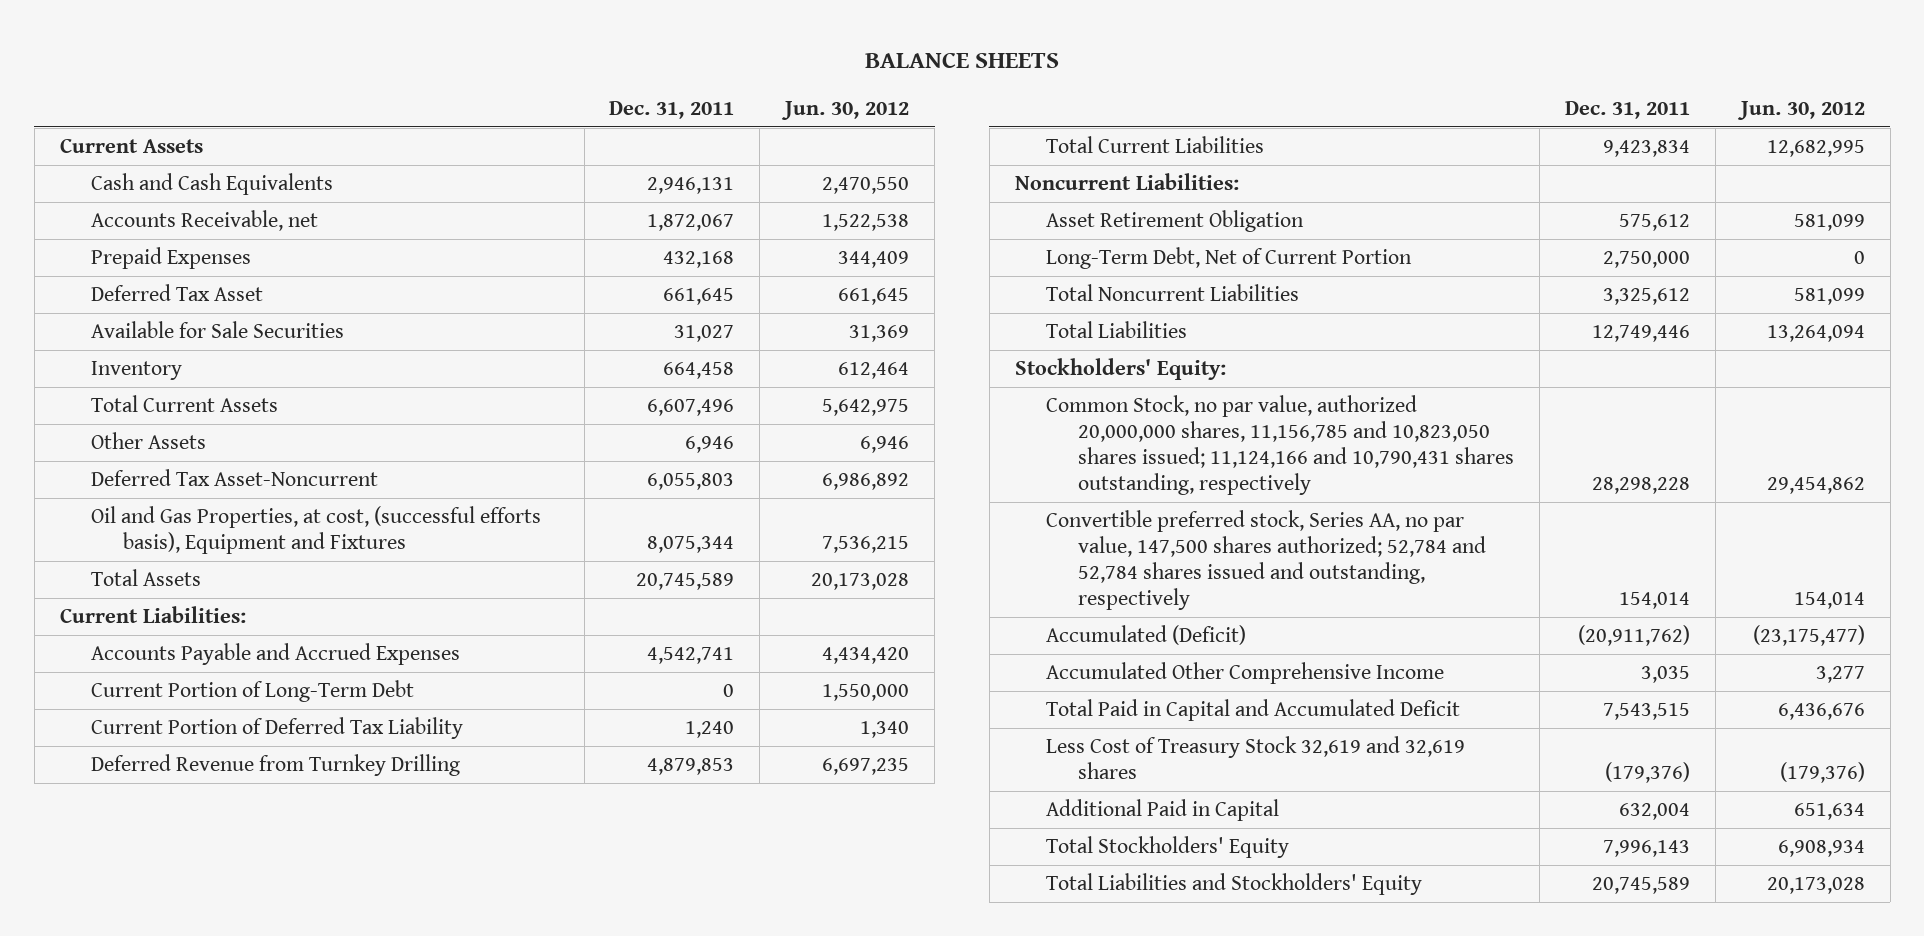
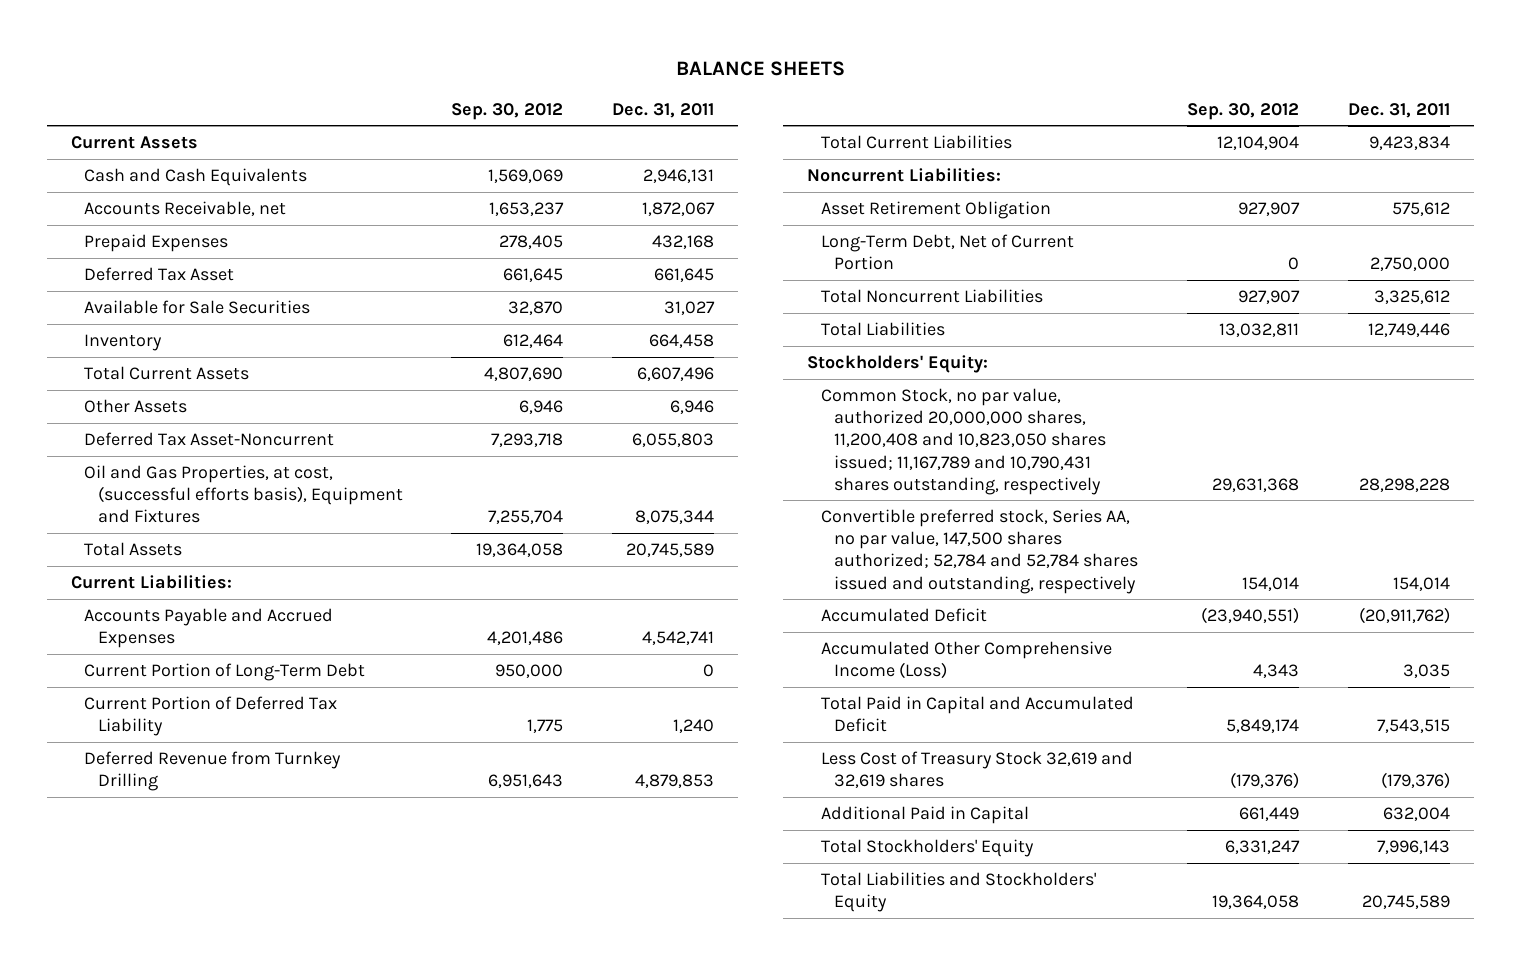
[781,101,910,121] Jun. 30, 2012 -> none
none -> [451,102,564,120] Sep. 30, 2012
[1046,395,1514,496] Common Stock, no par value, authorized 20,000,000 shares, 11,156,785 and 10,823,050 shares issued; 11,124,166 and 10,790,431 shares outstanding, respectively -> [820,388,1106,495] Common Stock, no par value, authorized 20,000,000 shares, 11,200,408 and 10,823,050 shares issued; 11,167,789 and 10,790,431 shares outstanding, respectively
[1046,625,1247,646] Accumulated (Deficit) -> [820,608,987,623] Accumulated Deficit
[1046,662,1445,685] Accumulated Other Comprehensive Income -> [820,641,1112,680] Accumulated Other Comprehensive Income (Loss)

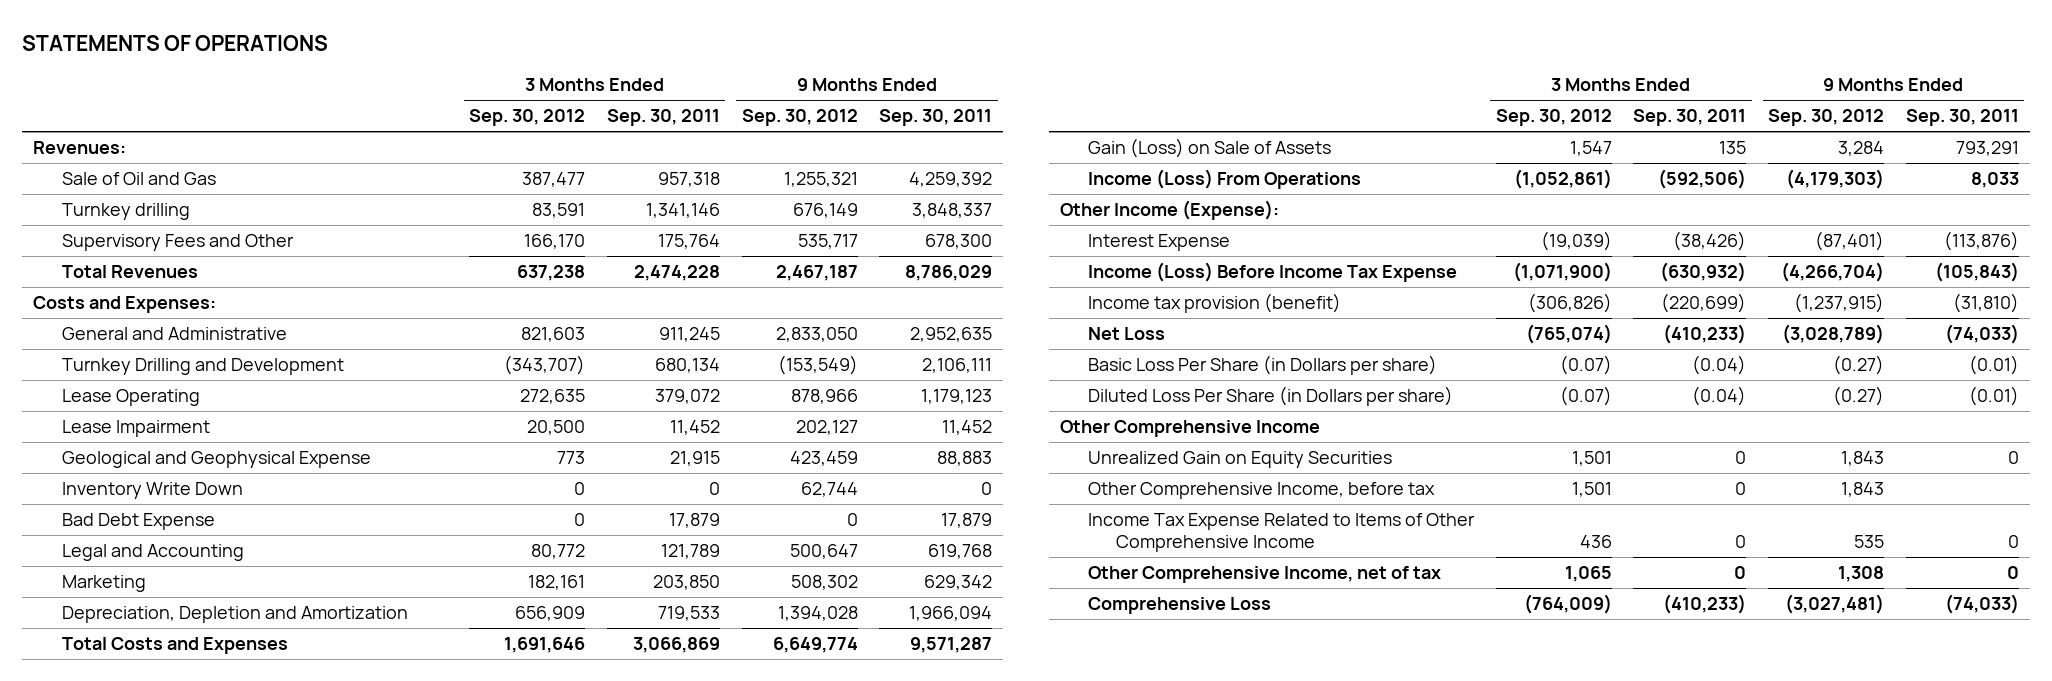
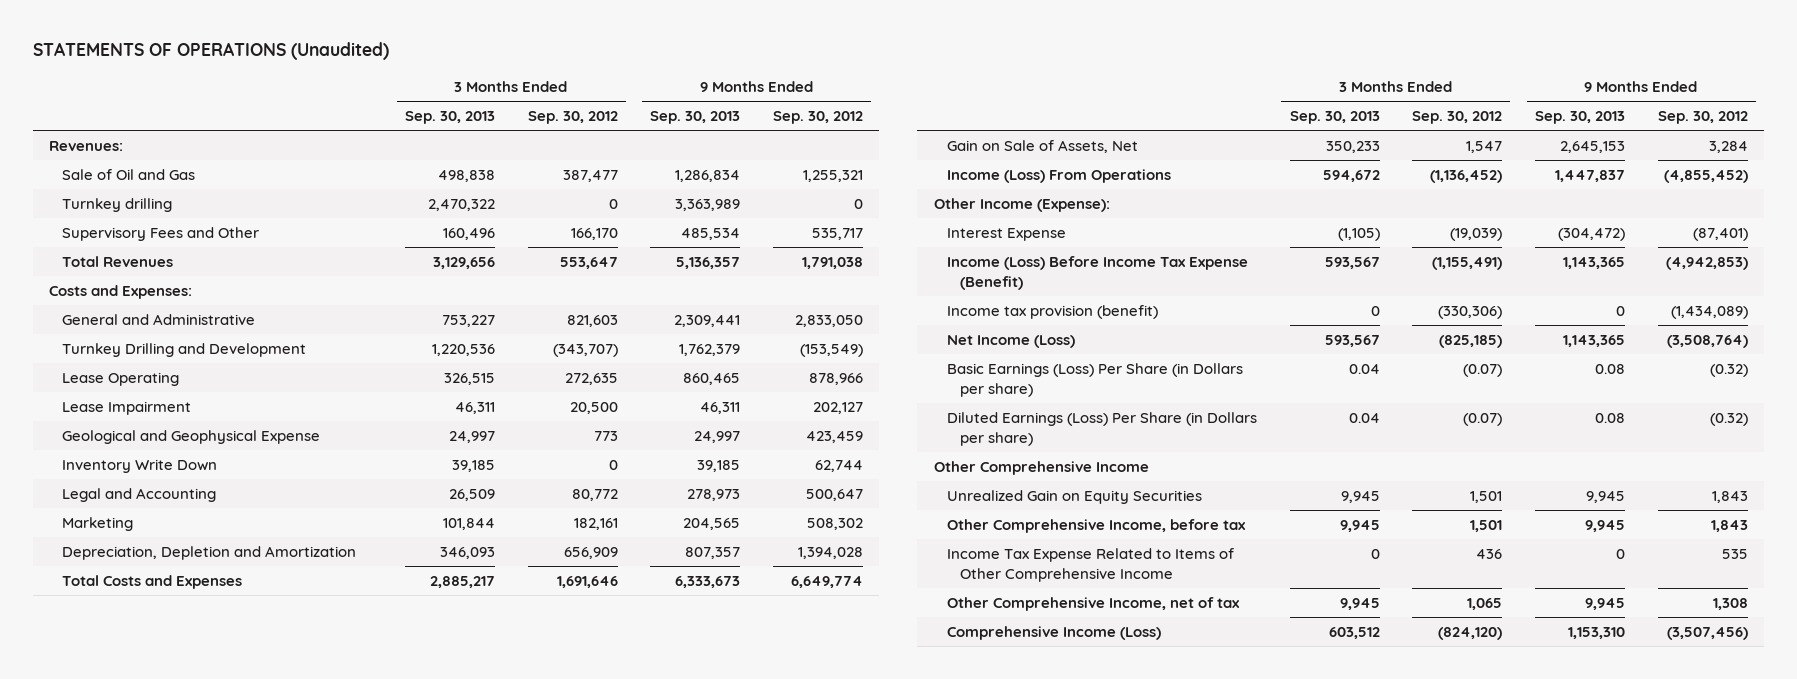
[22,34,329,51] STATEMENTS OF OPERATIONS -> [32,42,389,61] STATEMENTS OF OPERATIONS (Unaudited)
[607,109,721,127] Sep. 30, 2011 -> none
[879,109,993,127] Sep. 30, 2011 -> none
none -> [404,111,495,125] Sep. 30, 2013
none -> [650,111,741,125] Sep. 30, 2013
[532,203,586,219] 83,591 -> [608,199,618,210] 0
[792,203,858,219] 676,149 -> [854,199,864,210] 0
[517,265,586,282] 637,238 -> [559,257,618,270] 553,647
[775,265,858,282] 2,467,187 -> [802,257,864,270] 1,791,038
[61,513,215,531] Bad Debt Expense -> none
[1088,138,1332,159] Gain (Loss) on Sale of Assets -> [946,140,1138,154] Gain on Sale of Assets, Net
[1513,169,1612,190] (1,052,861) -> [1430,170,1503,184] (1,136,452)
[1786,169,1885,190] (4,179,303) -> [1663,170,1748,184] (4,855,452)
[1088,262,1458,283] Income (Loss) Before Income Tax Expense -> [946,256,1248,290] Income (Loss) Before Income Tax Expense (Benefit)
[1512,262,1612,283] (1,071,900) -> [1432,257,1503,271] (1,155,491)
[1781,262,1885,283] (4,266,704) -> [1665,257,1748,271] (4,942,853)
[1527,293,1612,314] (306,826) -> [1438,306,1503,320] (330,306)
[1794,293,1885,314] (1,237,915) -> [1670,306,1748,320] (1,434,089)
[1088,327,1166,341] Net Loss -> [946,335,1075,349] Net Income (Loss)
[1525,324,1612,345] (765,074) -> [1439,335,1503,349] (825,185)
[1782,324,1885,345] (3,028,789) -> [1666,335,1748,349] (3,508,764)
[1088,355,1438,376] Basic Loss Per Share (in Dollars per share) -> [946,363,1243,397] Basic Earnings (Loss) Per Share (in Dollars per share)
[1833,355,1885,376] (0.27) -> [1709,364,1748,378] (0.32)
[1088,386,1454,407] Diluted Loss Per Share (in Dollars per share) -> [946,412,1257,446] Diluted Earnings (Loss) Per Share (in Dollars per share)
[1833,386,1885,407] (0.27) -> [1709,413,1748,427] (0.32)
[1088,597,1272,615] Comprehensive Loss -> [946,626,1161,641] Comprehensive Income (Loss)
[1523,594,1612,615] (764,009) -> [1438,627,1503,641] (824,120)
[1785,594,1885,615] (3,027,481) -> [1666,627,1748,641] (3,507,456)

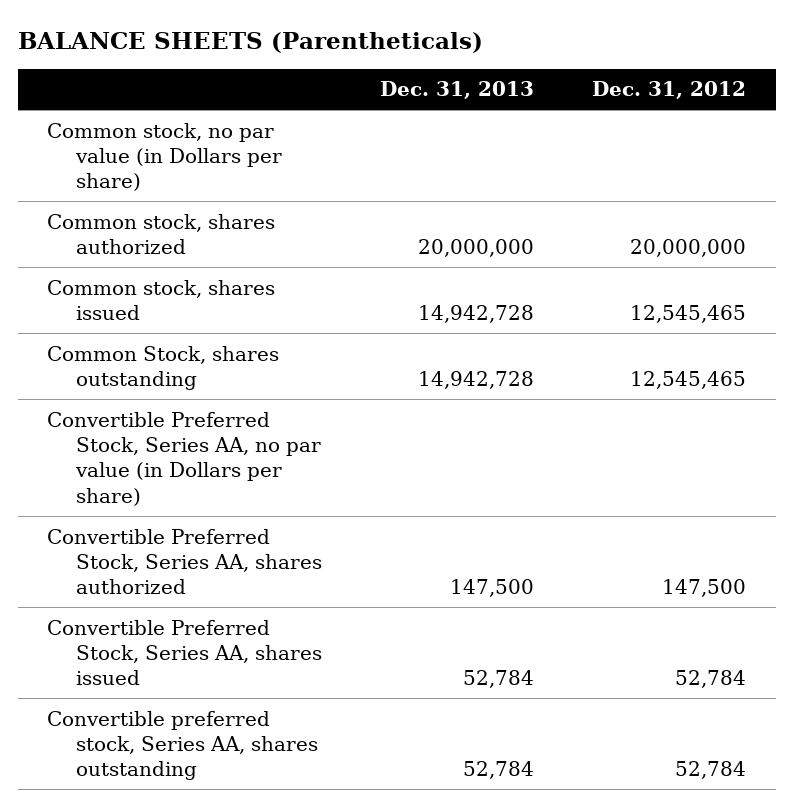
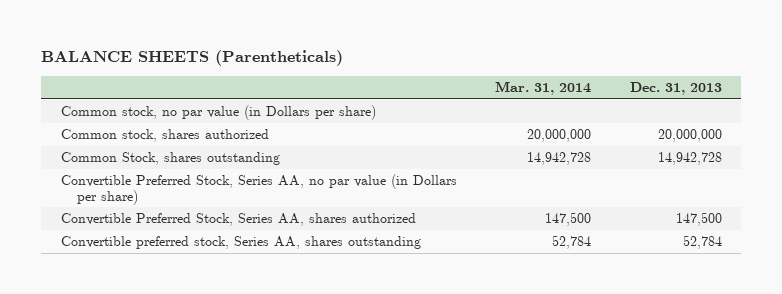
[592,81,747,100] Dec. 31, 2012 -> none
none -> [495,81,592,96] Mar. 31, 2014
[46,279,275,320] Common stock, shares issued -> none
[46,619,323,686] Convertible Preferred Stock, Series AA, shares issued -> none

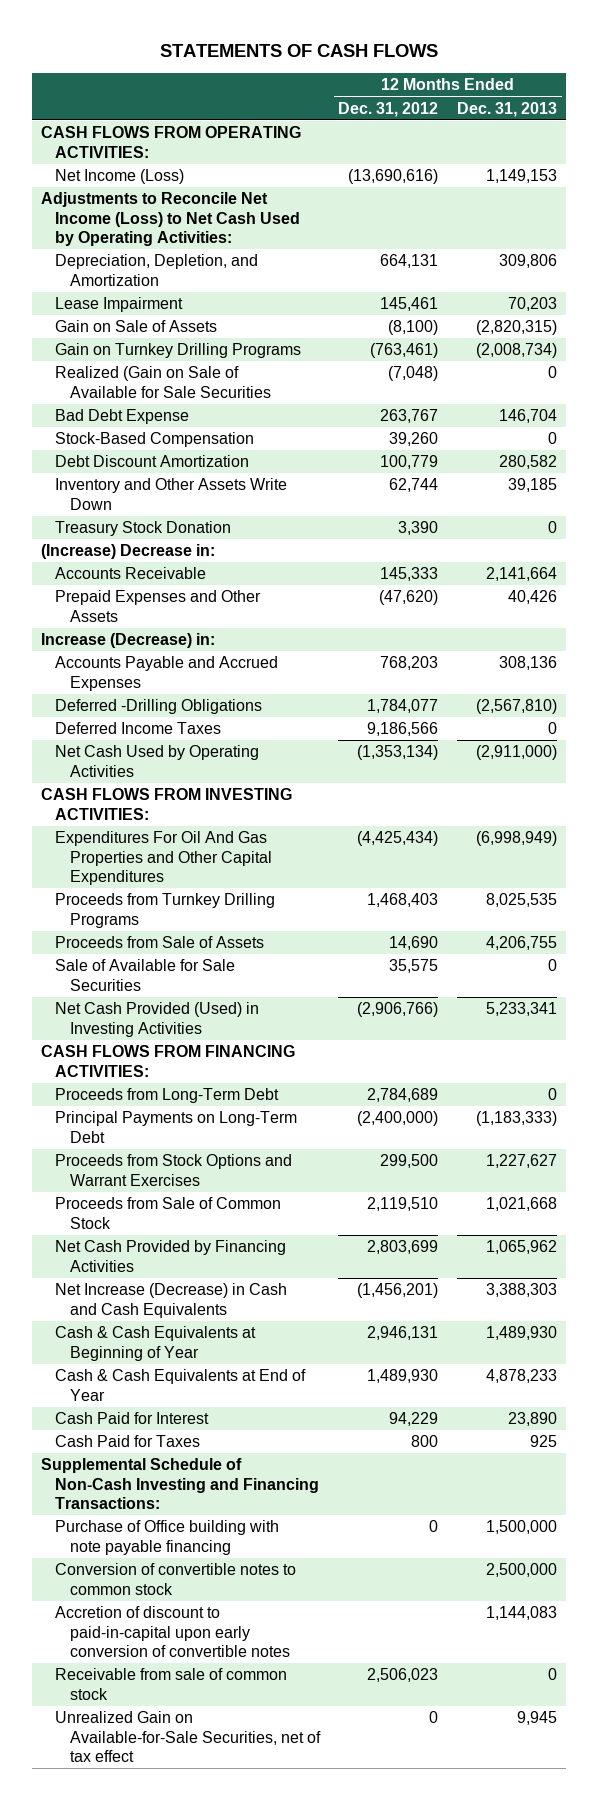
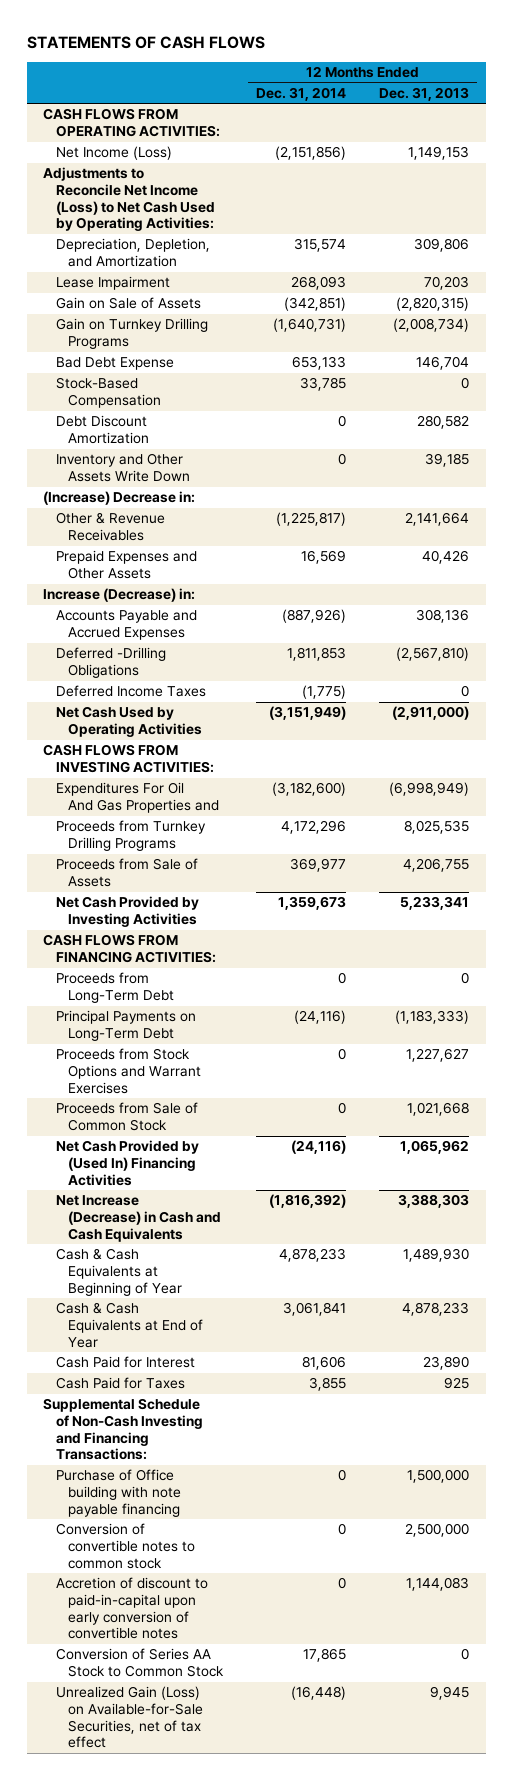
[338,101,439,117] Dec. 31, 2012 -> none
none -> [256,86,347,101] Dec. 31, 2014
[55,366,271,398] Realized (Gain on Sale of Available for Sale Securities -> none
[55,521,232,537] Treasury Stock Donation -> none
[55,567,207,580] Accounts Receivable -> [55,512,165,541] Other & Revenue Receivables
[55,831,272,885] Expenditures For Oil And Gas Properties and Other Capital Expenditures -> [55,782,220,813] Expenditures For Oil And Gas Properties and
[55,959,236,991] Sale of Available for Sale Securities -> none
[55,1002,260,1037] Net Cash Provided (Used) in Investing Activities -> [55,896,199,927] Net Cash Provided by Investing Activities
[55,1240,287,1272] Net Cash Provided by Financing Activities -> [55,1140,199,1186] Net Cash Provided by (Used In) Financing Activities
[55,1668,288,1700] Receivable from sale of common stock -> none
none -> [55,1648,225,1677] Conversion of Series AA Stock to Common Stock
[55,1711,321,1762] Unrealized Gain on Available-for-Sale Securities, net of tax effect -> [55,1686,204,1749] Unrealized Gain (Loss) on Available-for-Sale Securities, net of tax effect

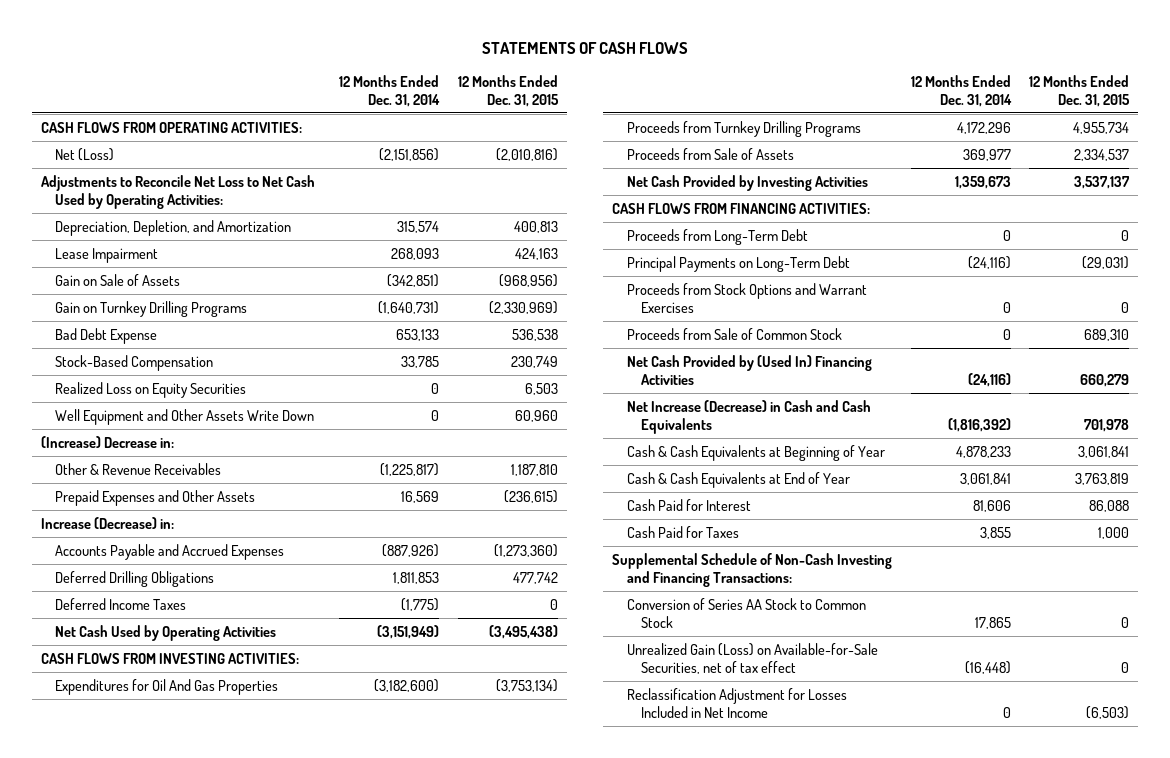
[379,86,470,101] Dec. 31, 2013 -> none
none -> [457,74,559,107] 12 Months Ended Dec. 31, 2015
[55,146,172,161] Net Income (Loss) -> [55,147,115,161] Net (Loss)
[43,167,215,232] Adjustments to Reconcile Net Income (Loss) to Net Cash Used by Operating Activities: -> [40,174,315,209] Adjustments to Reconcile Net Loss to Net Cash Used by Operating Activities:
[55,415,150,444] Debt Discount Amortization -> none
none -> [55,381,247,398] Realized Loss on Equity Securities
[55,453,191,482] Inventory and Other Assets Write Down -> [55,408,315,425] Well Equipment and Other Assets Write Down
[55,647,166,678] Deferred -Drilling Obligations -> [55,570,215,587] Deferred Drilling Obligations
[55,782,220,813] Expenditures For Oil And Gas Properties and -> [55,678,279,695] Expenditures for Oil And Gas Properties
[55,1469,182,1517] Purchase of Office building with note payable financing -> none
[55,1523,196,1569] Conversion of convertible notes to common stock -> none
[55,1577,208,1640] Accretion of discount to paid-in-capital upon early conversion of convertible notes -> none
none -> [626,687,847,718] Reclassification Adjustment for Losses Included in Net Income

